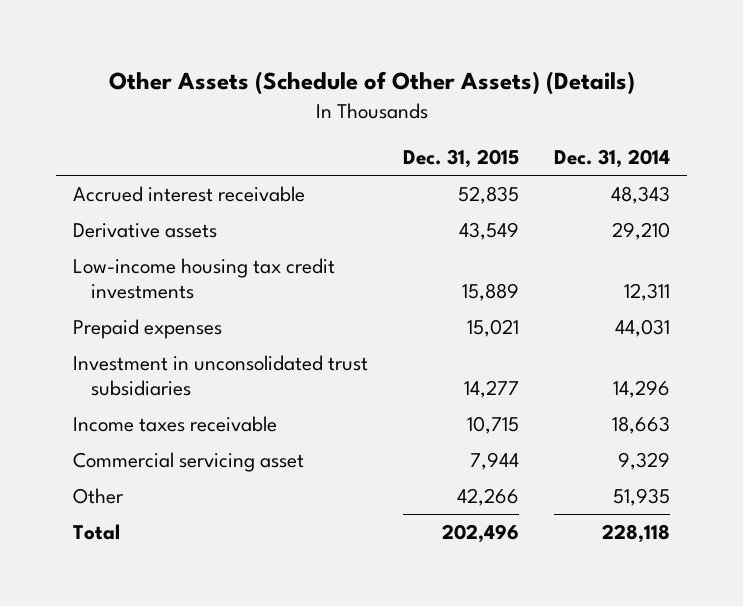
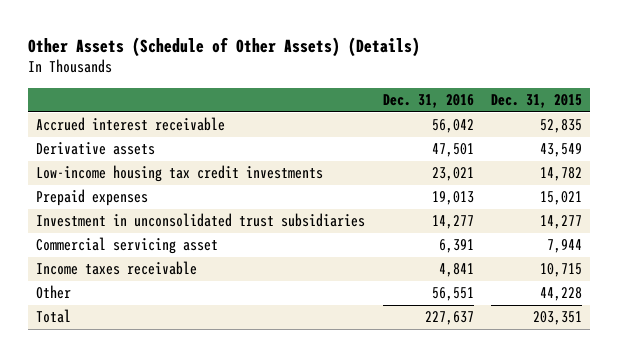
[553,148,670,168] Dec. 31, 2014 -> none
none -> [382,94,474,109] Dec. 31, 2016
[462,282,520,301] 15,889 -> [539,167,582,182] 14,782
[73,416,278,433] Income taxes receivable -> [36,261,198,276] Income taxes receivable
[457,488,520,507] 42,266 -> [539,287,582,302] 44,228
[442,524,520,544] 202,496 -> [532,311,582,326] 203,351

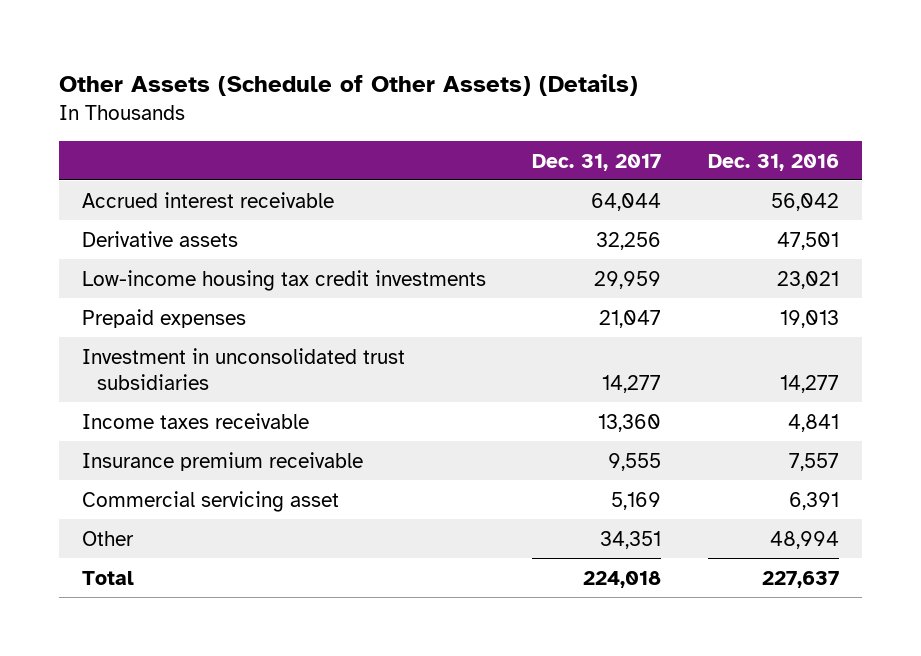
[490,94,582,109] Dec. 31, 2015 -> none
none -> [532,153,662,171] Dec. 31, 2017
none -> [82,451,364,471] Insurance premium receivable
[36,237,219,255] Commercial servicing asset -> [82,490,340,512] Commercial servicing asset
[431,287,474,302] 56,551 -> [769,530,839,549] 48,994

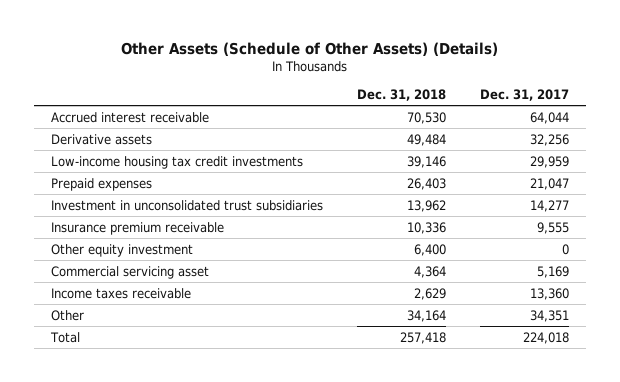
[707,153,839,171] Dec. 31, 2016 -> none
none -> [357,89,447,102] Dec. 31, 2018
none -> [51,243,194,257] Other equity investment
[82,412,310,429] Income taxes receivable -> [51,287,192,299] Income taxes receivable

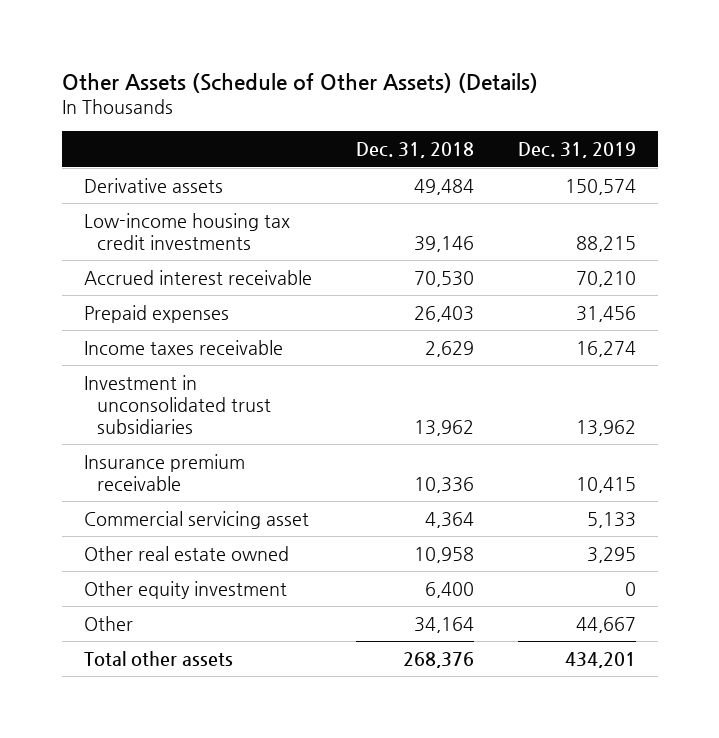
[479,89,569,102] Dec. 31, 2017 -> none
none -> [517,142,636,159] Dec. 31, 2019
[51,111,210,123] Accrued interest receivable -> [83,269,312,285] Accrued interest receivable
[51,287,192,299] Income taxes receivable -> [83,339,283,355] Income taxes receivable
none -> [83,545,289,561] Other real estate owned
[51,243,194,257] Other equity investment -> [83,580,287,599] Other equity investment
[50,331,81,343] Total -> [83,650,233,666] Total other assets
[400,331,447,344] 257,418 -> [402,651,474,668] 268,376

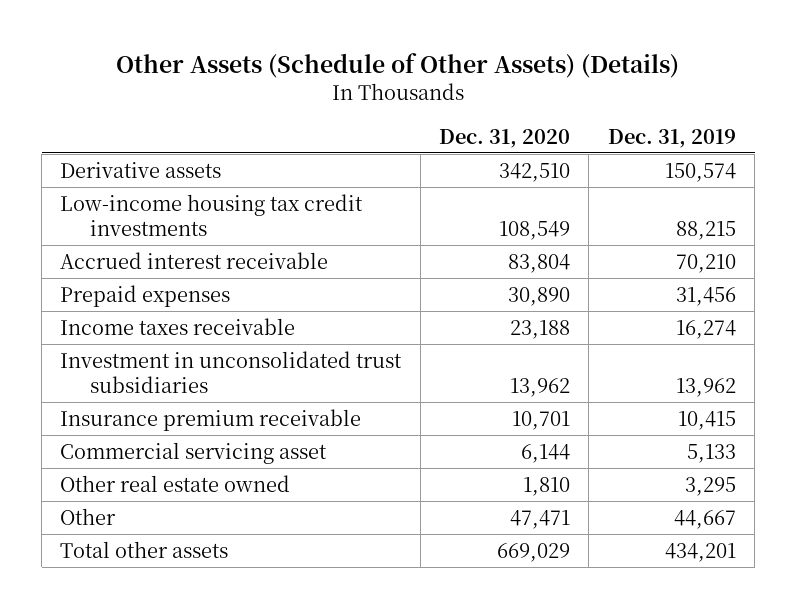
[355,142,474,159] Dec. 31, 2018 -> none
none -> [439,128,571,148] Dec. 31, 2020
[83,580,287,599] Other equity investment -> none

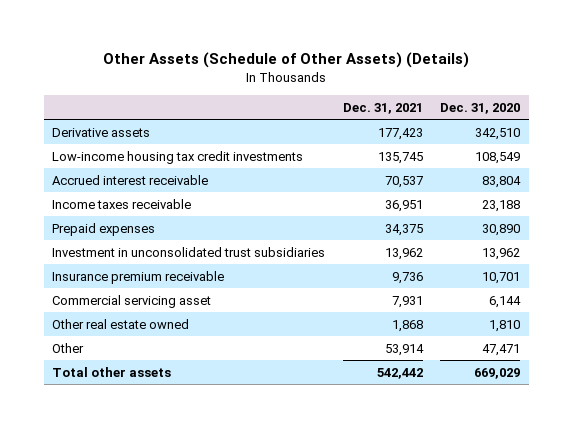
[607,128,736,148] Dec. 31, 2019 -> none
none -> [342,102,423,114] Dec. 31, 2021
[60,284,231,307] Prepaid expenses -> [52,222,156,236] Prepaid expenses

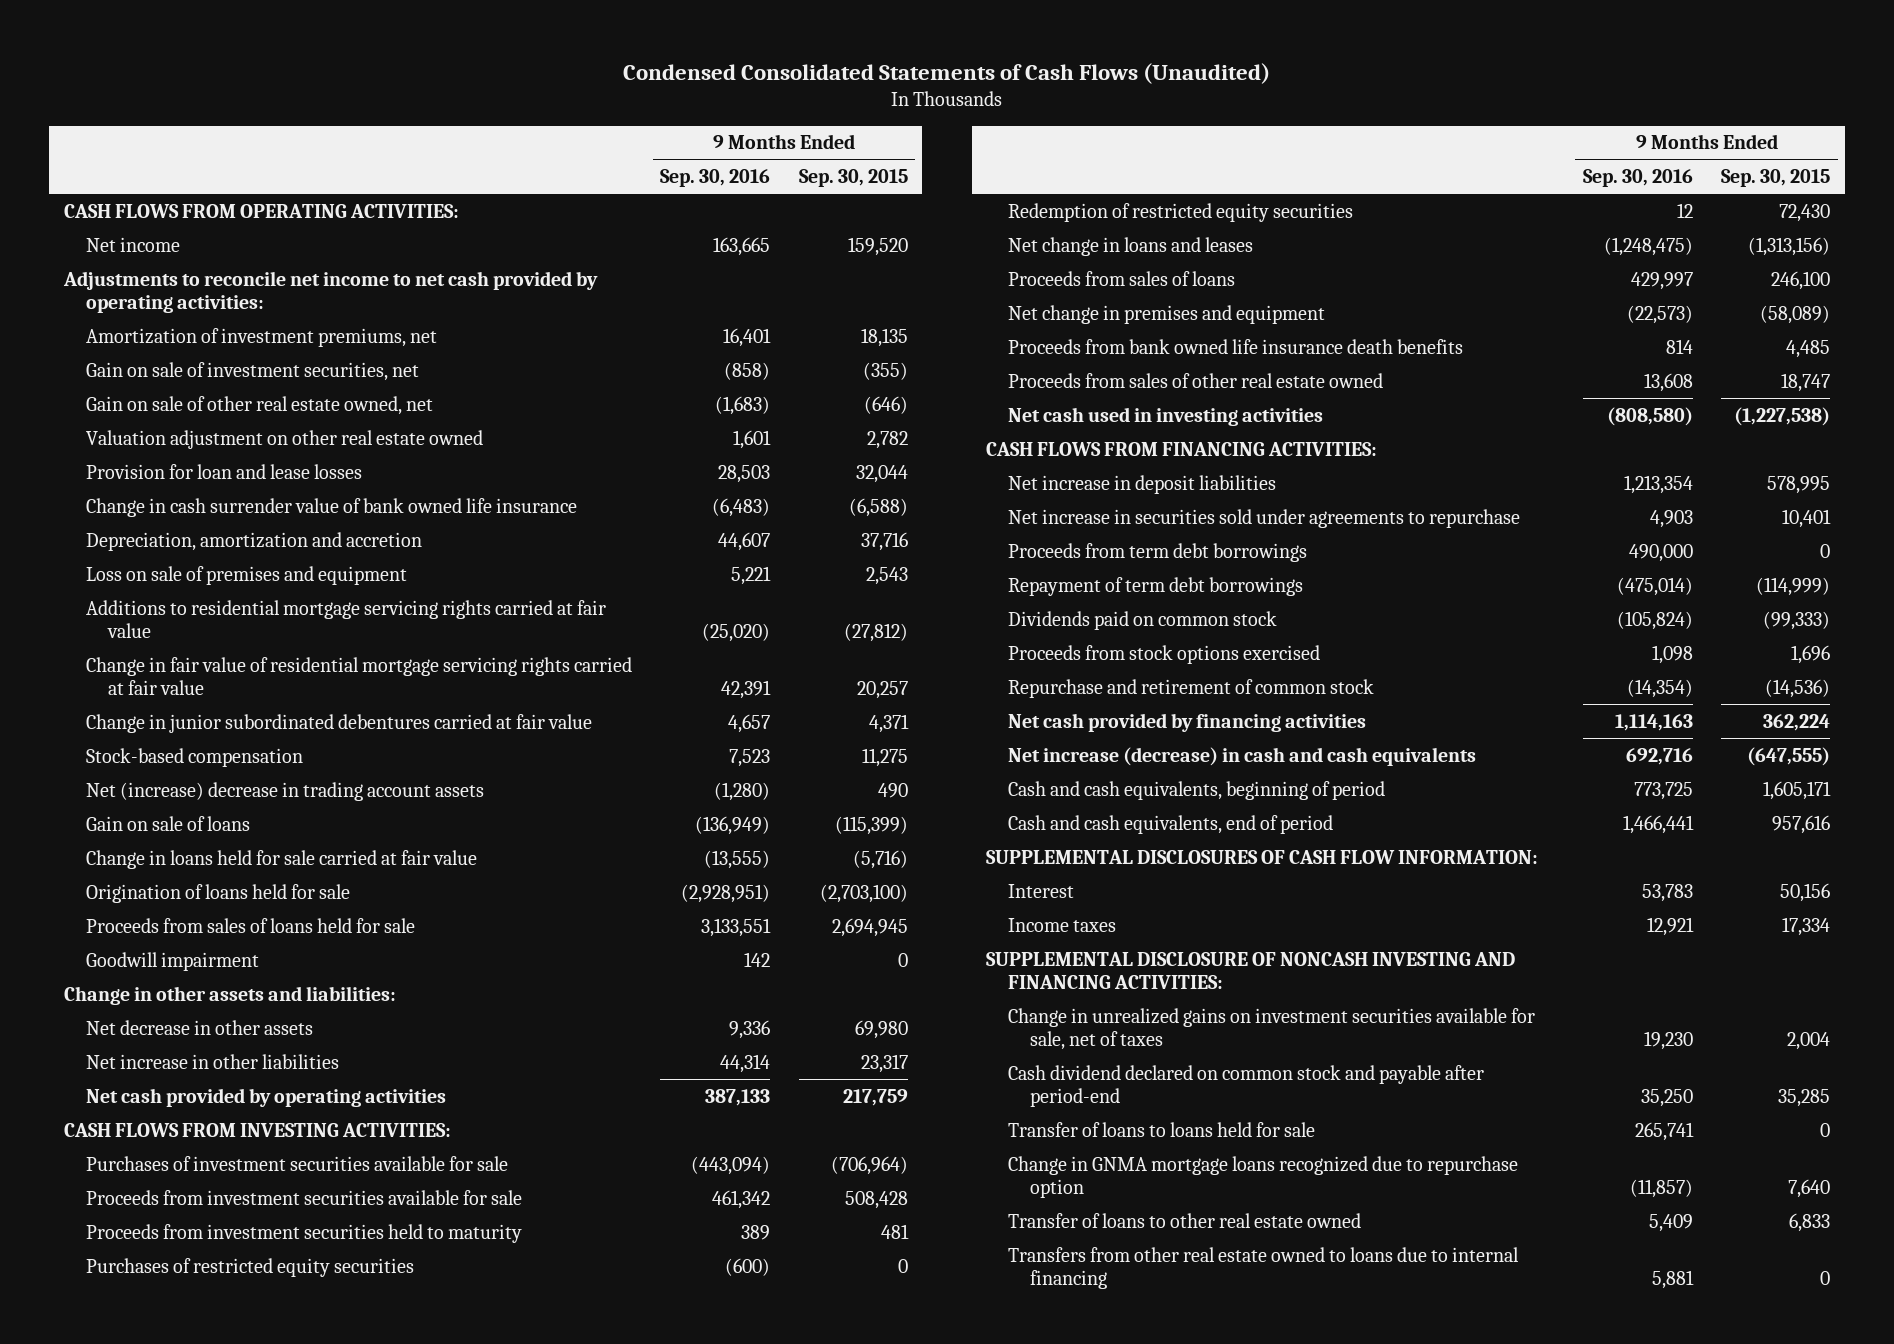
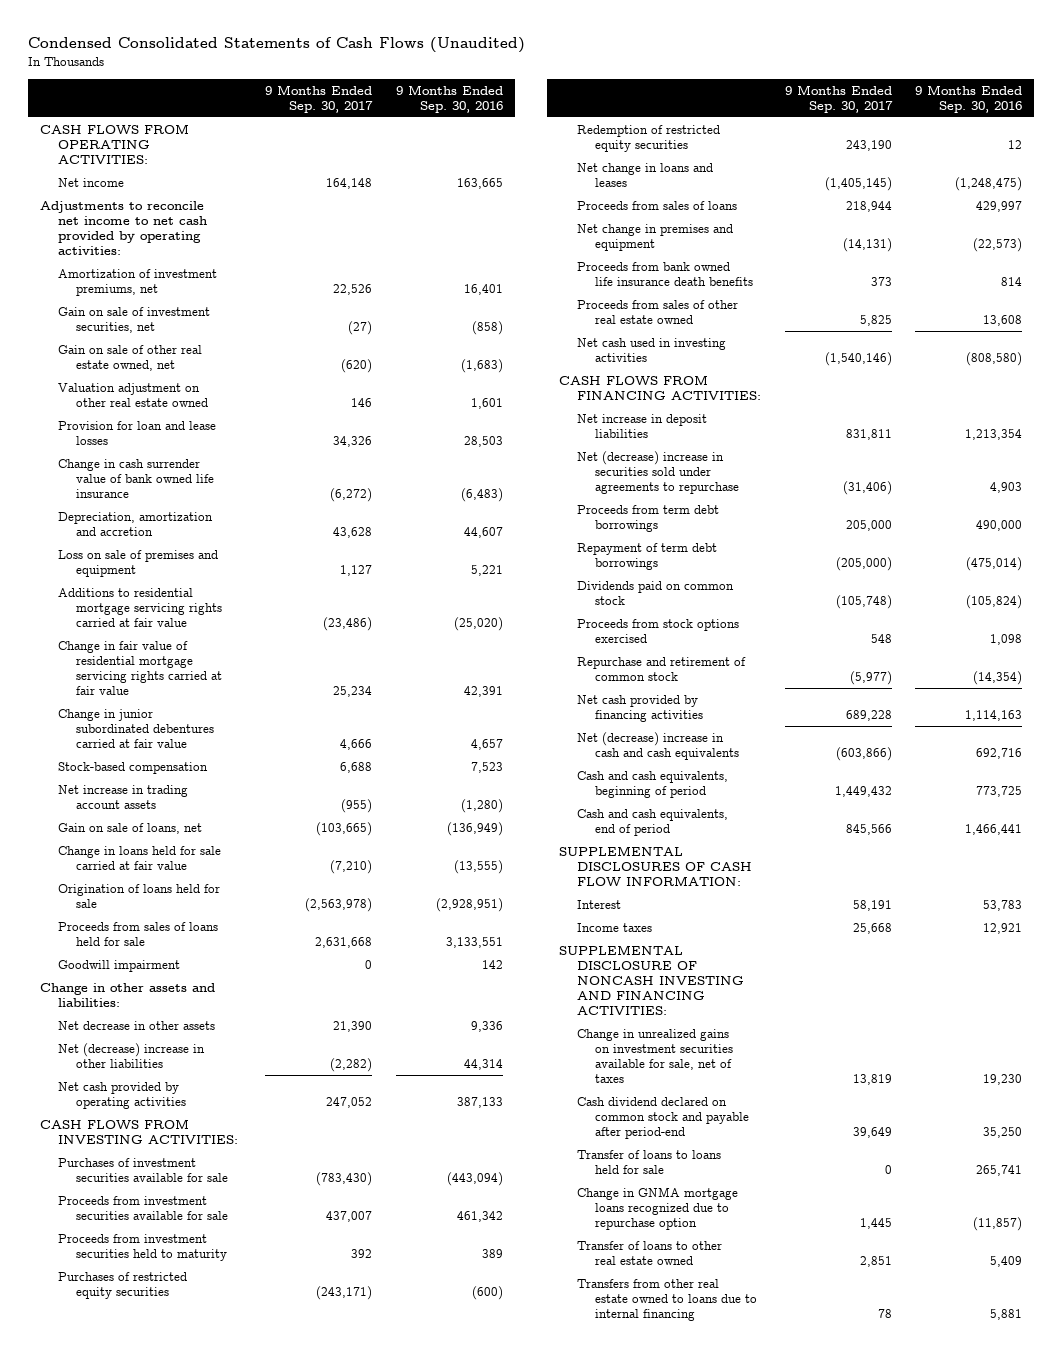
[799,168,909,187] Sep. 30, 2015 -> none
none -> [265,84,374,113] 9 Months Ended Sep. 30, 2017
[85,781,484,801] Net (increase) decrease in trading account assets -> [57,785,188,810] Net increase in trading account assets
[85,815,250,831] Gain on sale of loans -> [57,823,202,835] Gain on sale of loans, net
[85,1053,339,1069] Net increase in other liabilities -> [57,1043,205,1069] Net (decrease) increase in other liabilities
[1007,508,1520,528] Net increase in securities sold under agreements to repurchase -> [576,451,739,495] Net (decrease) increase in securities sold under agreements to repurchase
[1007,746,1476,766] Net increase (decrease) in cash and cash equivalents -> [576,732,739,761] Net (decrease) increase in cash and cash equivalents

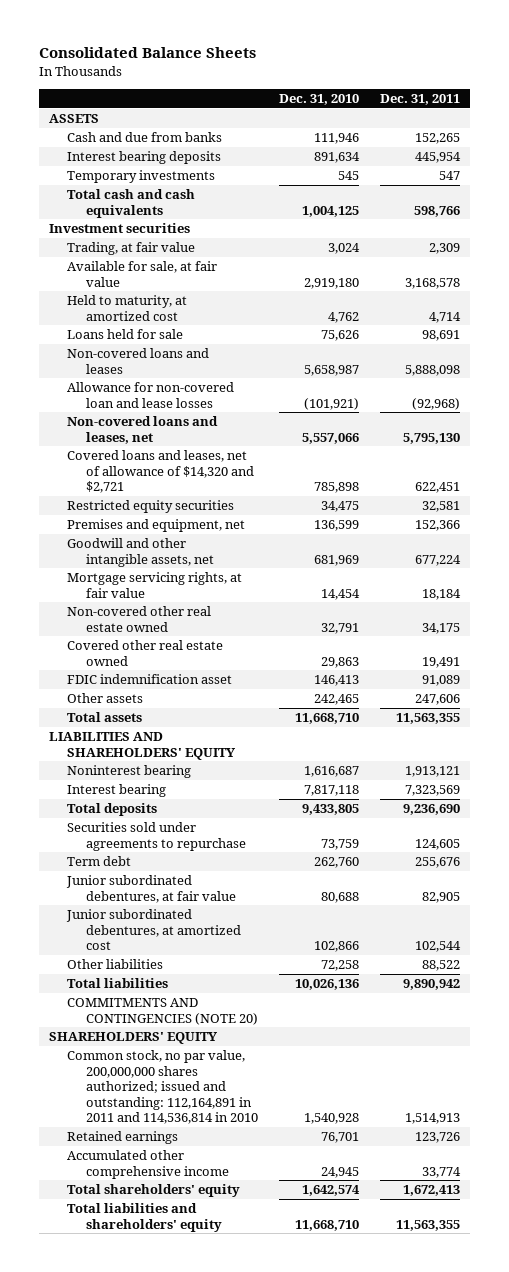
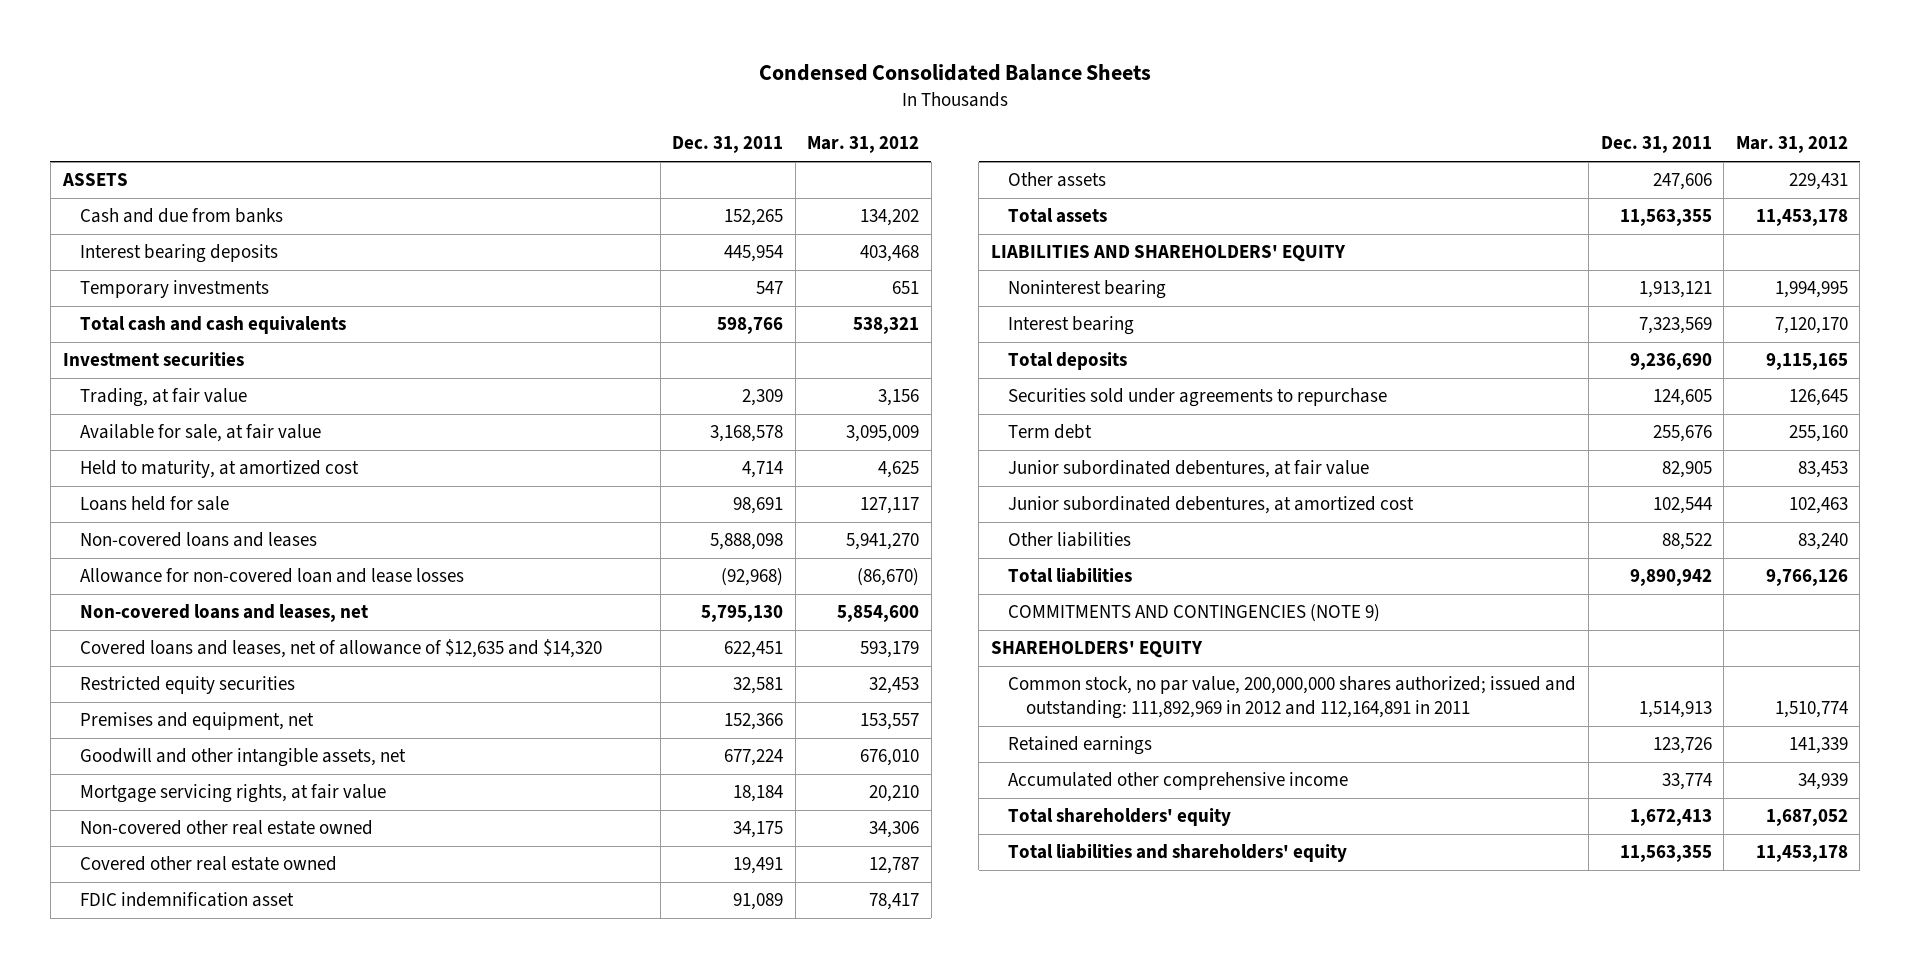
[38,47,256,59] Consolidated Balance Sheets -> [759,63,1152,81] Condensed Consolidated Balance Sheets
[278,93,359,105] Dec. 31, 2010 -> none
none -> [807,136,920,154] Mar. 31, 2012
[67,450,254,494] Covered loans and leases, net of allowance of $14,320 and $2,721 -> [79,639,602,659] Covered loans and leases, net of allowance of $12,635 and $14,320
[67,998,258,1025] COMMITMENTS AND CONTINGENCIES (NOTE 20) -> [1008,604,1381,623] COMMITMENTS AND CONTINGENCIES (NOTE 9)
[67,1050,258,1125] Common stock, no par value, 200,000,000 shares authorized; issued and outstanding: 112,164,891 in 2011 and 114,536,814 in 2010 -> [1008,676,1577,720] Common stock, no par value, 200,000,000 shares authorized; issued and outstanding: 111,892,969 in 2012 and 112,164,891 in 2011

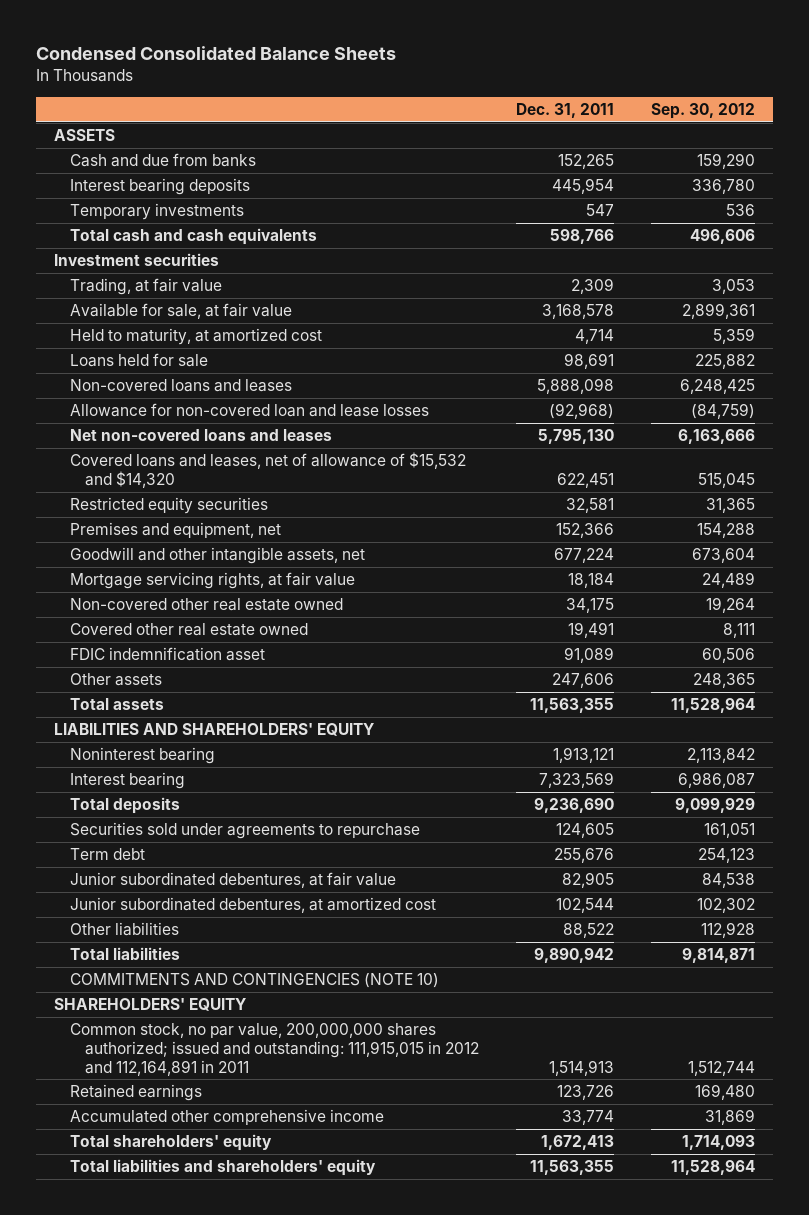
[807,136,920,154] Mar. 31, 2012 -> none
none -> [650,102,755,119] Sep. 30, 2012
[79,604,368,623] Non-covered loans and leases, net -> [69,429,332,442] Net non-covered loans and leases
[79,639,602,659] Covered loans and leases, net of allowance of $12,635 and $14,320 -> [69,452,466,488] Covered loans and leases, net of allowance of $15,532 and $14,320
[1008,604,1381,623] COMMITMENTS AND CONTINGENCIES (NOTE 9) -> [69,973,439,989] COMMITMENTS AND CONTINGENCIES (NOTE 10)
[1008,676,1577,720] Common stock, no par value, 200,000,000 shares authorized; issued and outstanding: 111,892,969 in 2012 and 112,164,891 in 2011 -> [69,1023,480,1076] Common stock, no par value, 200,000,000 shares authorized; issued and outstanding: 111,915,015 in 2012 and 112,164,891 in 2011

